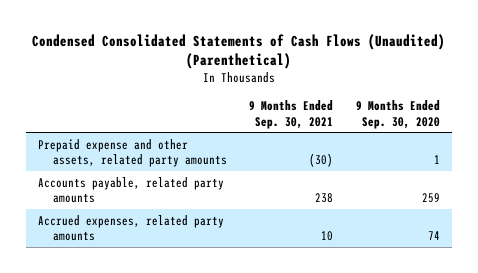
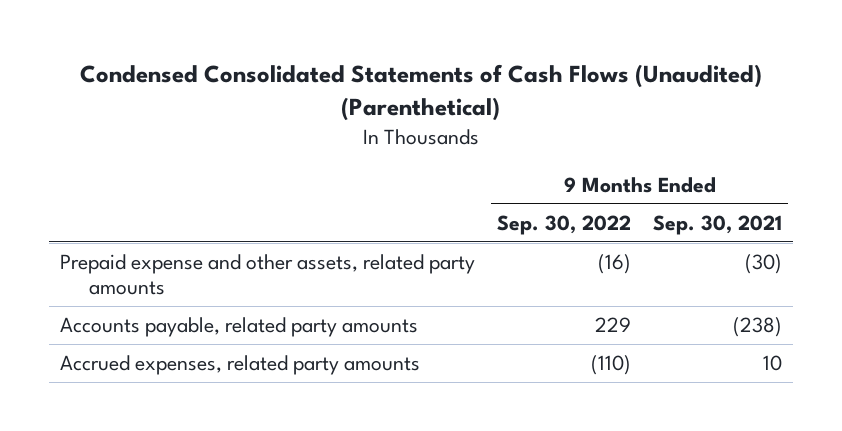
[356,100,441,129] 9 Months Ended Sep. 30, 2020 -> none
none -> [496,214,631,235] Sep. 30, 2022
[315,193,334,204] 238 -> [733,317,783,338] (238)

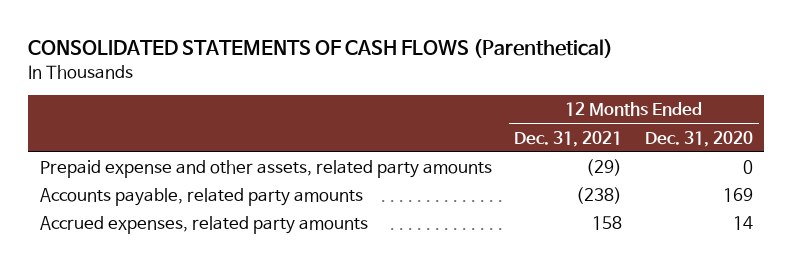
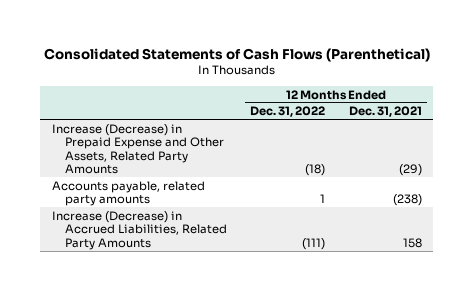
[28,38,614,58] CONSOLIDATED STATEMENTS OF CASH FLOWS (Parenthetical) -> [43,47,430,62] Consolidated Statements of Cash Flows (Parenthetical)
[644,130,753,147] Dec. 31, 2020 -> none
none -> [250,106,326,118] Dec. 31, 2022
[39,160,492,179] Prepaid expense and other assets, related party amounts -> [51,123,225,175] Increase (Decrease) in Prepaid Expense and Other Assets, Related Party Amounts
[39,216,368,235] Accrued expenses, related party amounts -> [51,210,228,250] Increase (Decrease) in Accrued Liabilities, Related Party Amounts

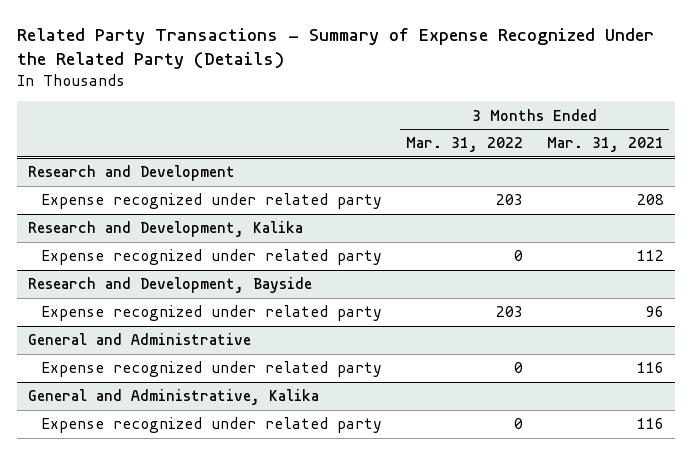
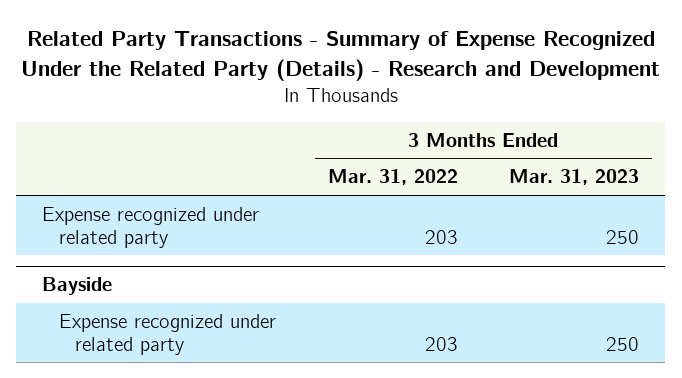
[16,27,654,69] Related Party Transactions - Summary of Expense Recognized Under the Related Party (Details) -> [20,31,660,82] Related Party Transactions - Summary of Expense Recognized Under the Related Party (Details) - Research and Development
[546,137,664,153] Mar. 31, 2021 -> none
none -> [509,169,640,186] Mar. 31, 2023
[28,165,236,182] Research and Development -> none
[28,221,304,238] Research and Development, Kalika -> none
[41,249,383,266] Expense recognized under related party -> none
[28,277,313,294] Research and Development, Bayside -> none
none -> [42,277,113,296] Bayside
[28,333,252,346] General and Administrative -> none
[41,361,383,378] Expense recognized under related party -> none
[28,389,320,406] General and Administrative, Kalika -> none
[41,417,383,434] Expense recognized under related party -> none

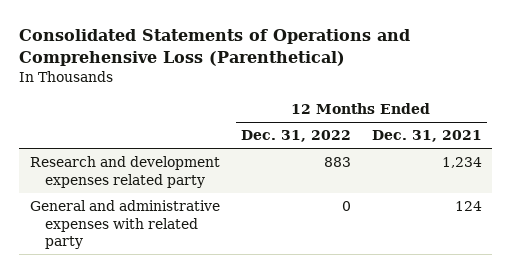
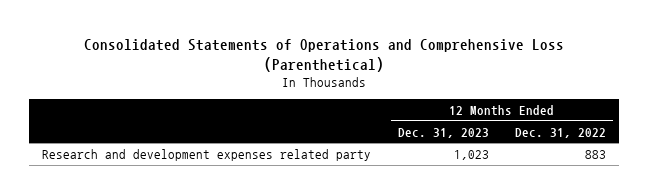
[371,130,482,143] Dec. 31, 2021 -> none
none -> [397,127,489,138] Dec. 31, 2023
[29,200,220,250] General and administrative expenses with related party -> none

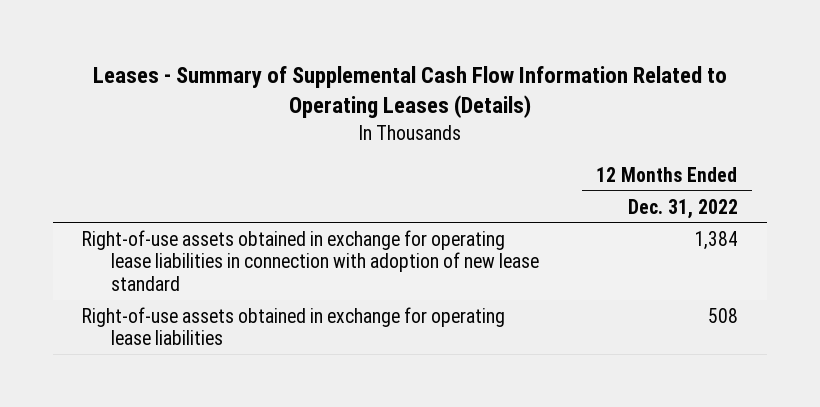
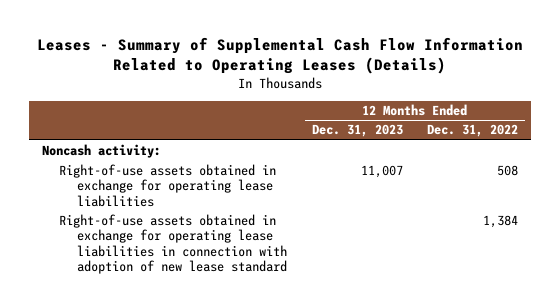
none -> [311,124,403,138] Dec. 31, 2023
none -> [41,144,161,159] Noncash activity:
[81,229,539,291] Right-of-use assets obtained in exchange for operating lease liabilities in connection with adoption of new lease standard -> [59,214,287,274] Right-of-use assets obtained in exchange for operating lease liabilities in connection with adoption of new lease standard

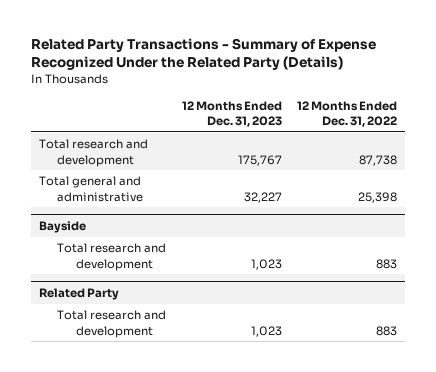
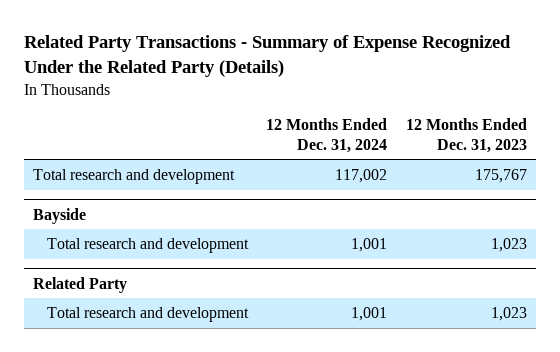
[297,100,398,127] 12 Months Ended Dec. 31, 2022 -> none
none -> [266,118,388,153] 12 Months Ended Dec. 31, 2024
[38,176,144,202] Total general and administrative -> none

